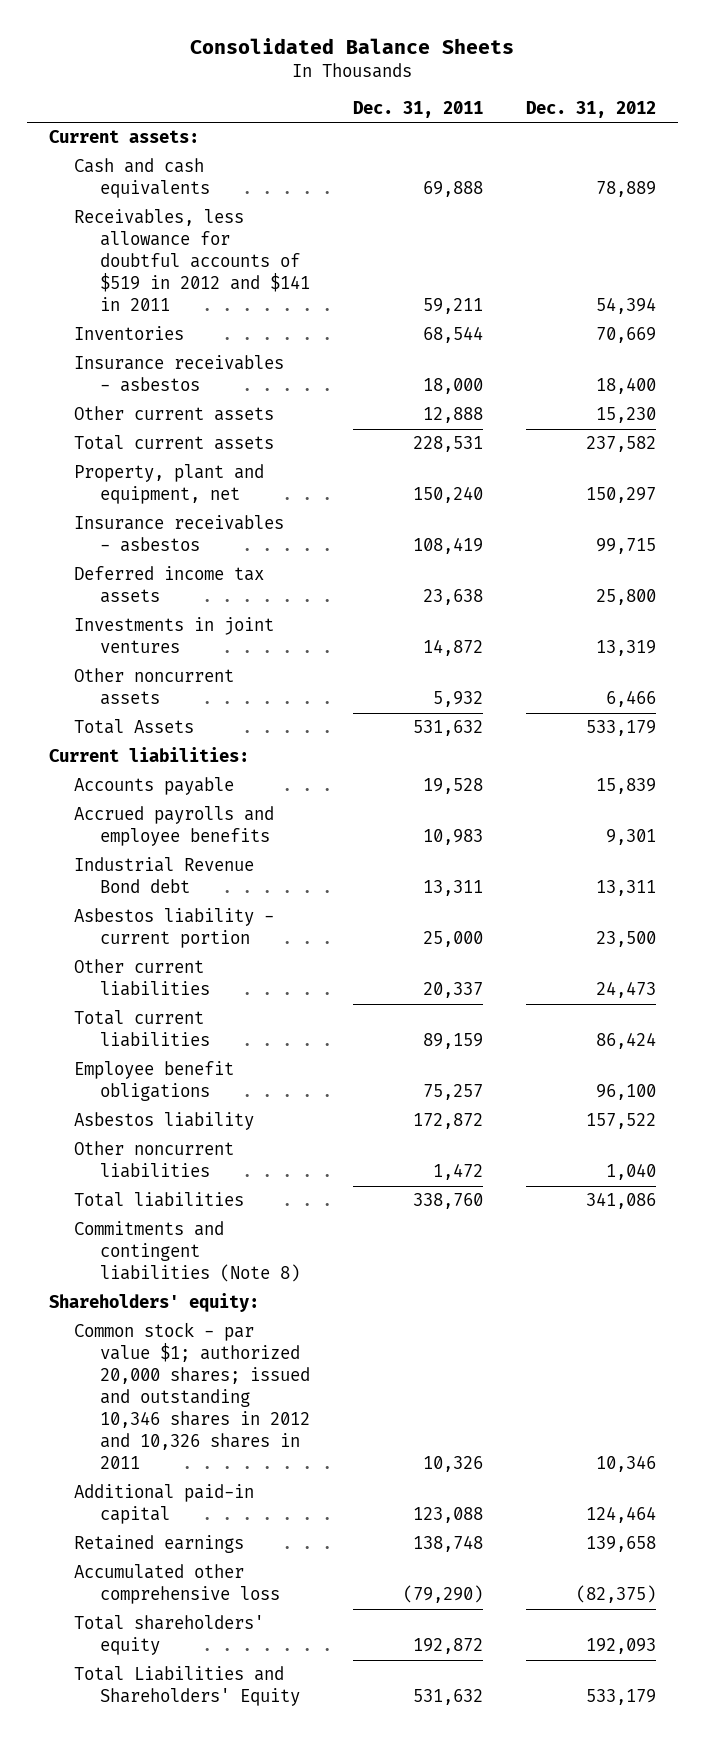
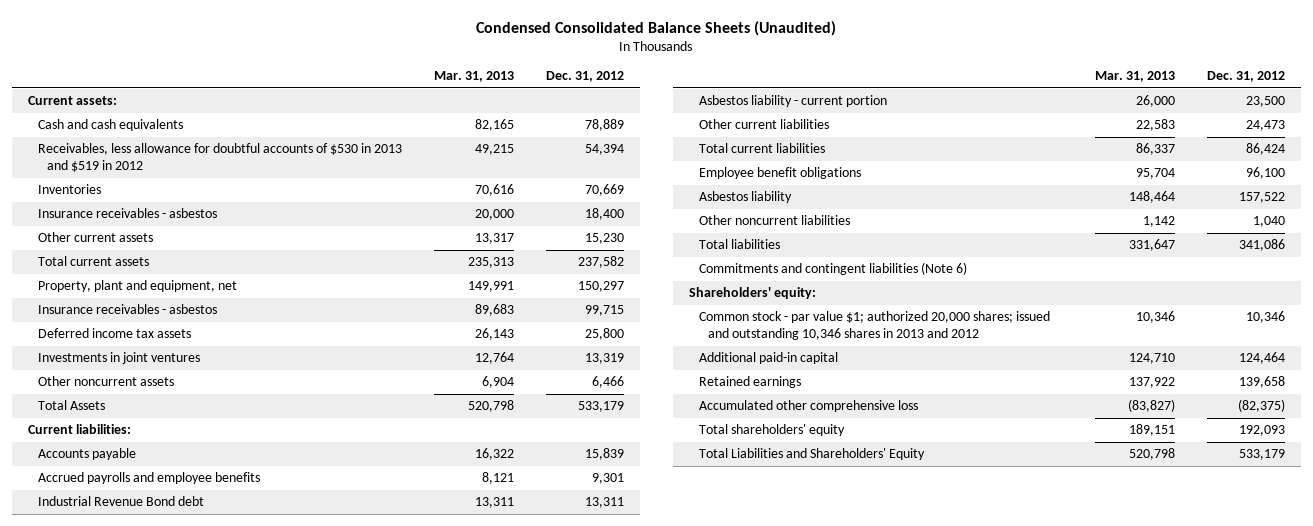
[190,37,515,54] Consolidated Balance Sheets -> [476,20,837,36] Condensed Consolidated Balance Sheets (Unaudited)
[353,100,484,118] Dec. 31, 2011 -> none
none -> [433,71,514,83] Mar. 31, 2013
[74,209,311,312] Receivables, less allowance for doubtful accounts of $519 in 2012 and $141 in 2011 -> [37,143,402,173] Receivables, less allowance for doubtful accounts of $530 in 2013 and $519 in 2012
[74,1221,301,1283] Commitments and contingent liabilities (Note 8) -> [698,262,967,276] Commitments and contingent liabilities (Note 6)
[74,1322,311,1470] Common stock - par value $1; authorized 20,000 shares; issued and outstanding 10,346 shares in 2012 and 10,326 shares in 2011 -> [698,311,1050,341] Common stock - par value $1; authorized 20,000 shares; issued and outstanding 10,346 shares in 2013 and 2012

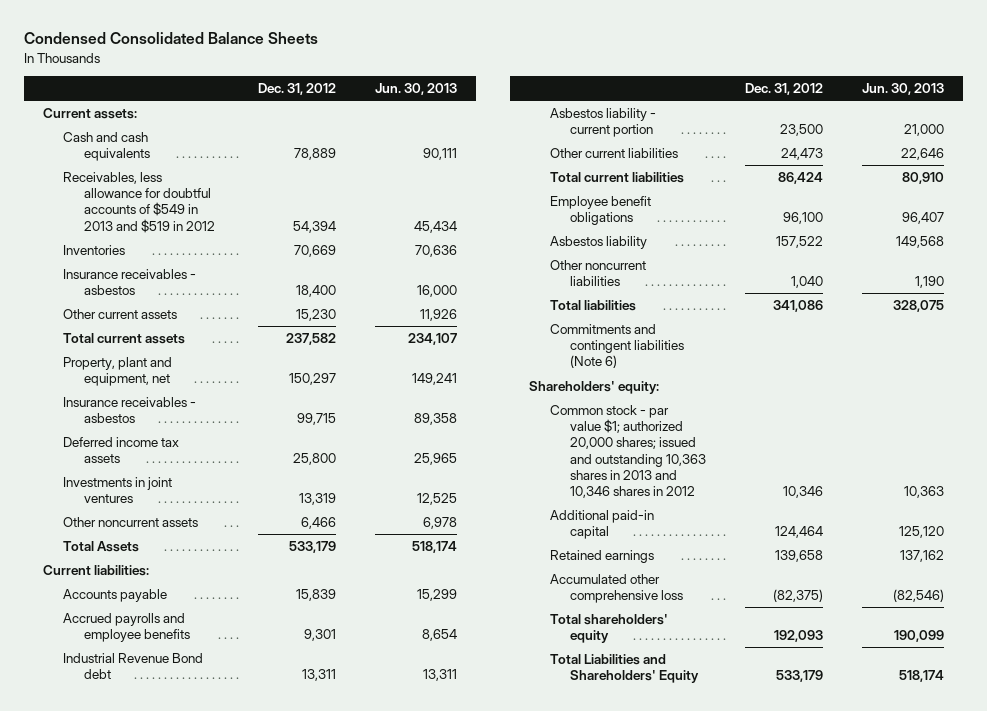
[476,20,837,36] Condensed Consolidated Balance Sheets (Unaudited) -> [23,32,318,45] Condensed Consolidated Balance Sheets
[433,71,514,83] Mar. 31, 2013 -> none
none -> [375,83,458,96] Jun. 30, 2013
[37,143,402,173] Receivables, less allowance for doubtful accounts of $530 in 2013 and $519 in 2012 -> [63,172,215,233] Receivables, less allowance for doubtful accounts of $549 in 2013 and $519 in 2012
[698,311,1050,341] Common stock - par value $1; authorized 20,000 shares; issued and outstanding 10,346 shares in 2013 and 2012 -> [549,405,707,498] Common stock - par value $1; authorized 20,000 shares; issued and outstanding 10,363 shares in 2013 and 10,346 shares in 2012

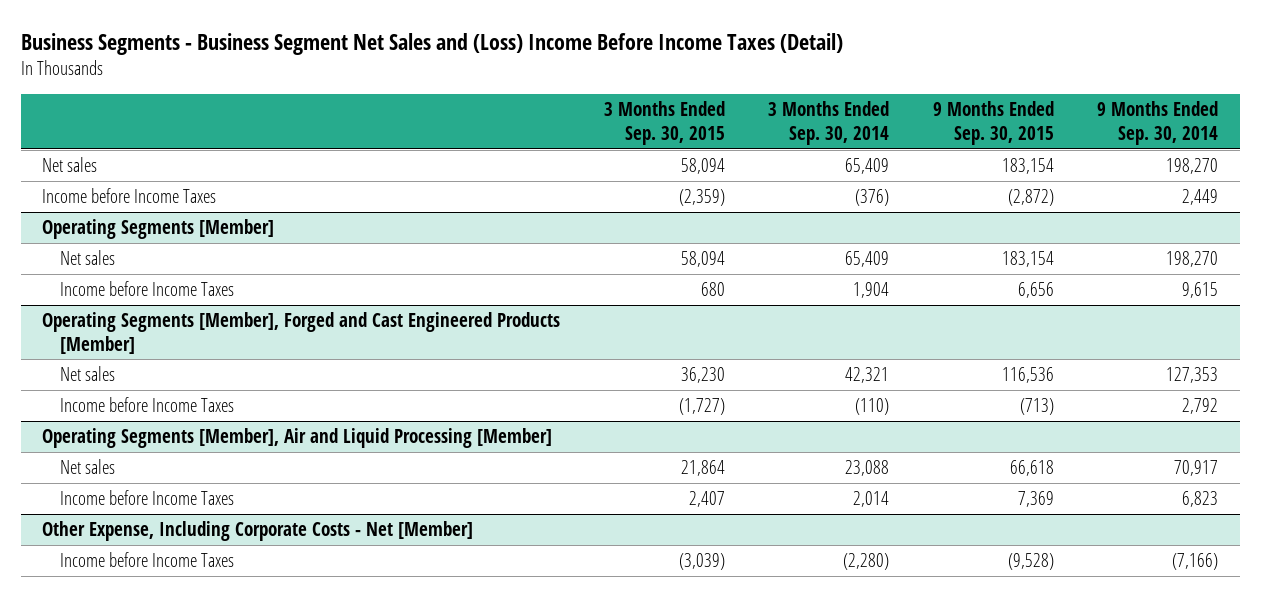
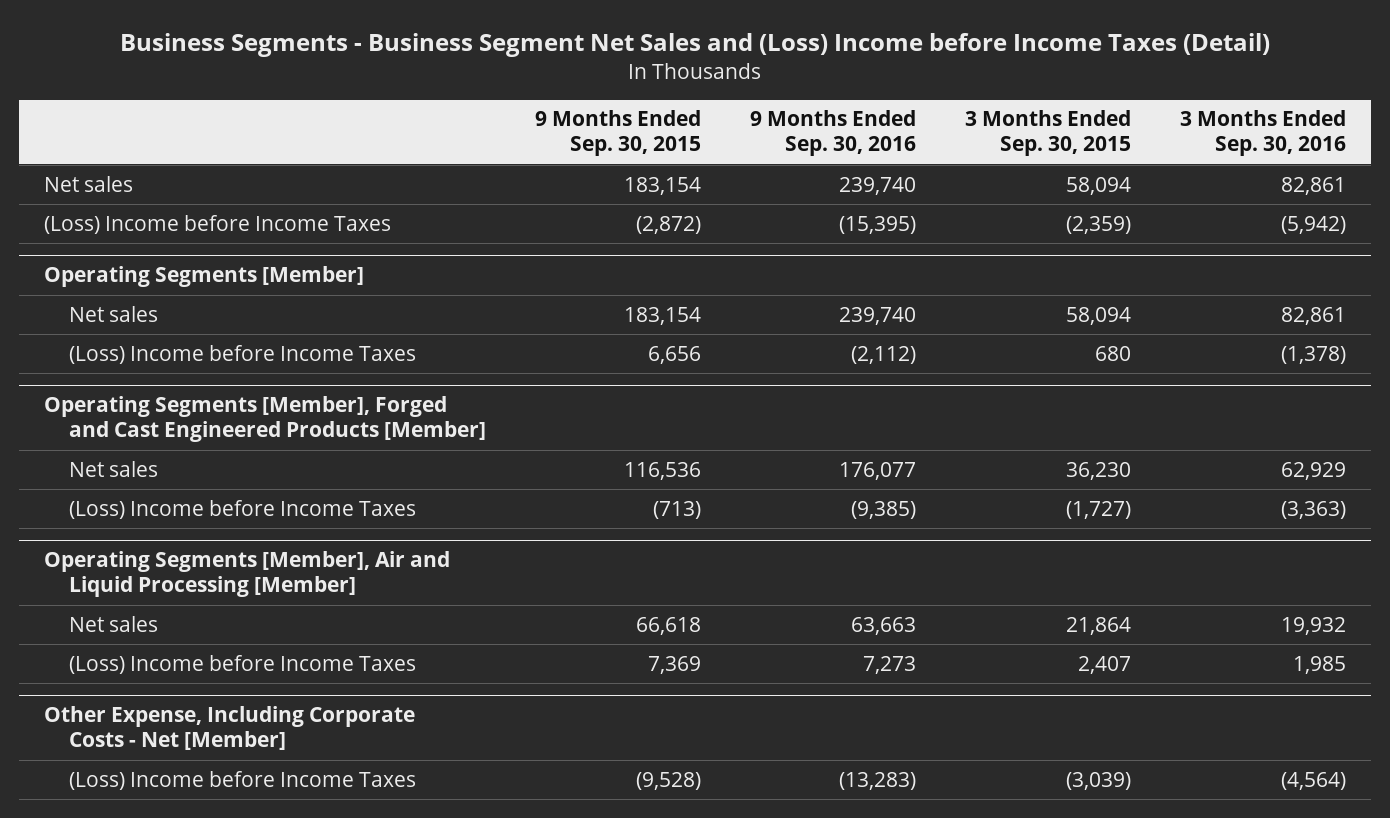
[20,32,843,55] Business Segments - Business Segment Net Sales and (Loss) Income Before Income Taxes (Detail) -> [119,33,1270,58] Business Segments - Business Segment Net Sales and (Loss) Income before Income Taxes (Detail)
[768,101,890,146] 3 Months Ended Sep. 30, 2014 -> none
[1097,101,1219,146] 9 Months Ended Sep. 30, 2014 -> none
none -> [750,110,917,157] 9 Months Ended Sep. 30, 2016
none -> [1180,110,1347,157] 3 Months Ended Sep. 30, 2016
[42,187,217,203] Income before Income Taxes -> [43,214,391,234] (Loss) Income before Income Taxes
[59,280,234,296] Income before Income Taxes -> [69,344,417,364] (Loss) Income before Income Taxes
[59,396,234,412] Income before Income Taxes -> [69,499,417,519] (Loss) Income before Income Taxes
[59,489,234,505] Income before Income Taxes -> [69,654,417,674] (Loss) Income before Income Taxes
[59,551,234,567] Income before Income Taxes -> [69,770,417,790] (Loss) Income before Income Taxes

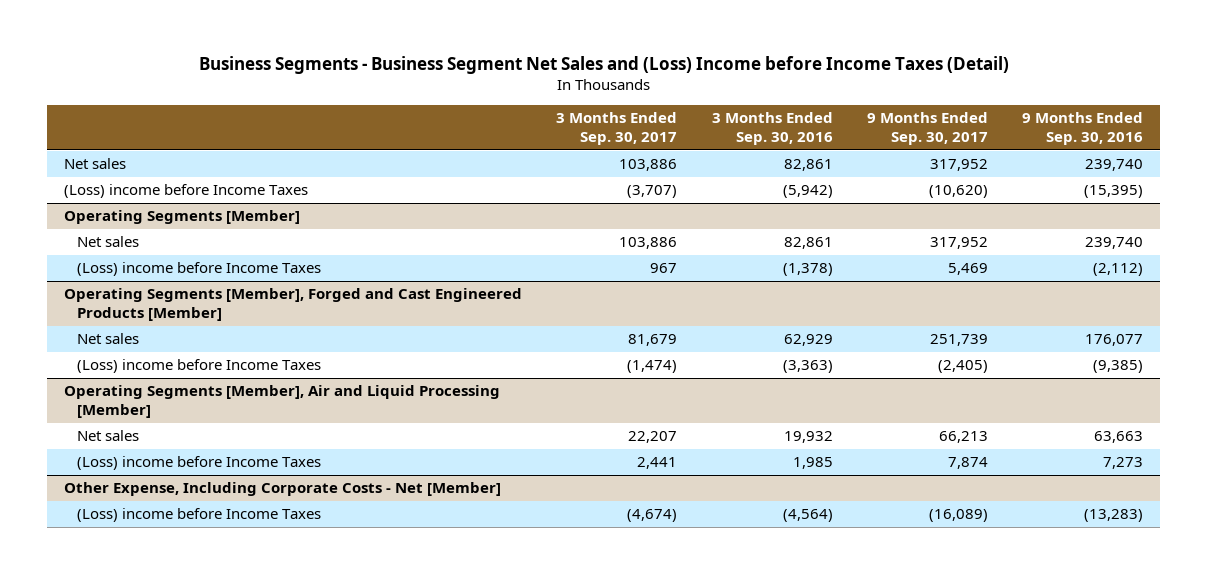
[535,110,702,157] 9 Months Ended Sep. 30, 2015 -> none
[965,110,1132,157] 3 Months Ended Sep. 30, 2015 -> none
none -> [556,112,678,145] 3 Months Ended Sep. 30, 2017
none -> [866,112,988,145] 9 Months Ended Sep. 30, 2017
[43,214,391,234] (Loss) Income before Income Taxes -> [64,184,309,199] (Loss) income before Income Taxes
[69,344,417,364] (Loss) Income before Income Taxes -> [76,262,321,277] (Loss) income before Income Taxes
[69,499,417,519] (Loss) Income before Income Taxes -> [76,359,321,374] (Loss) income before Income Taxes
[69,654,417,674] (Loss) Income before Income Taxes -> [76,456,321,471] (Loss) income before Income Taxes
[69,770,417,790] (Loss) Income before Income Taxes -> [76,508,321,523] (Loss) income before Income Taxes

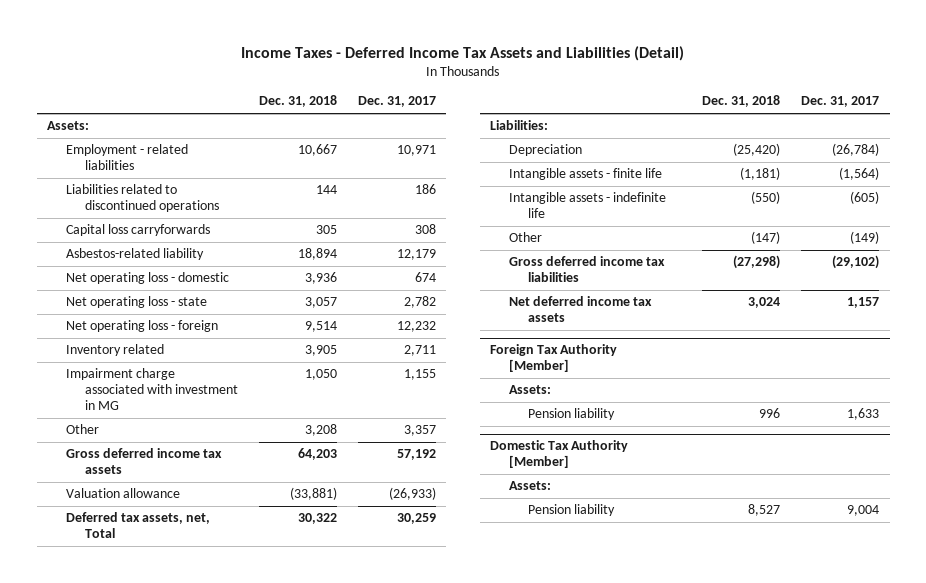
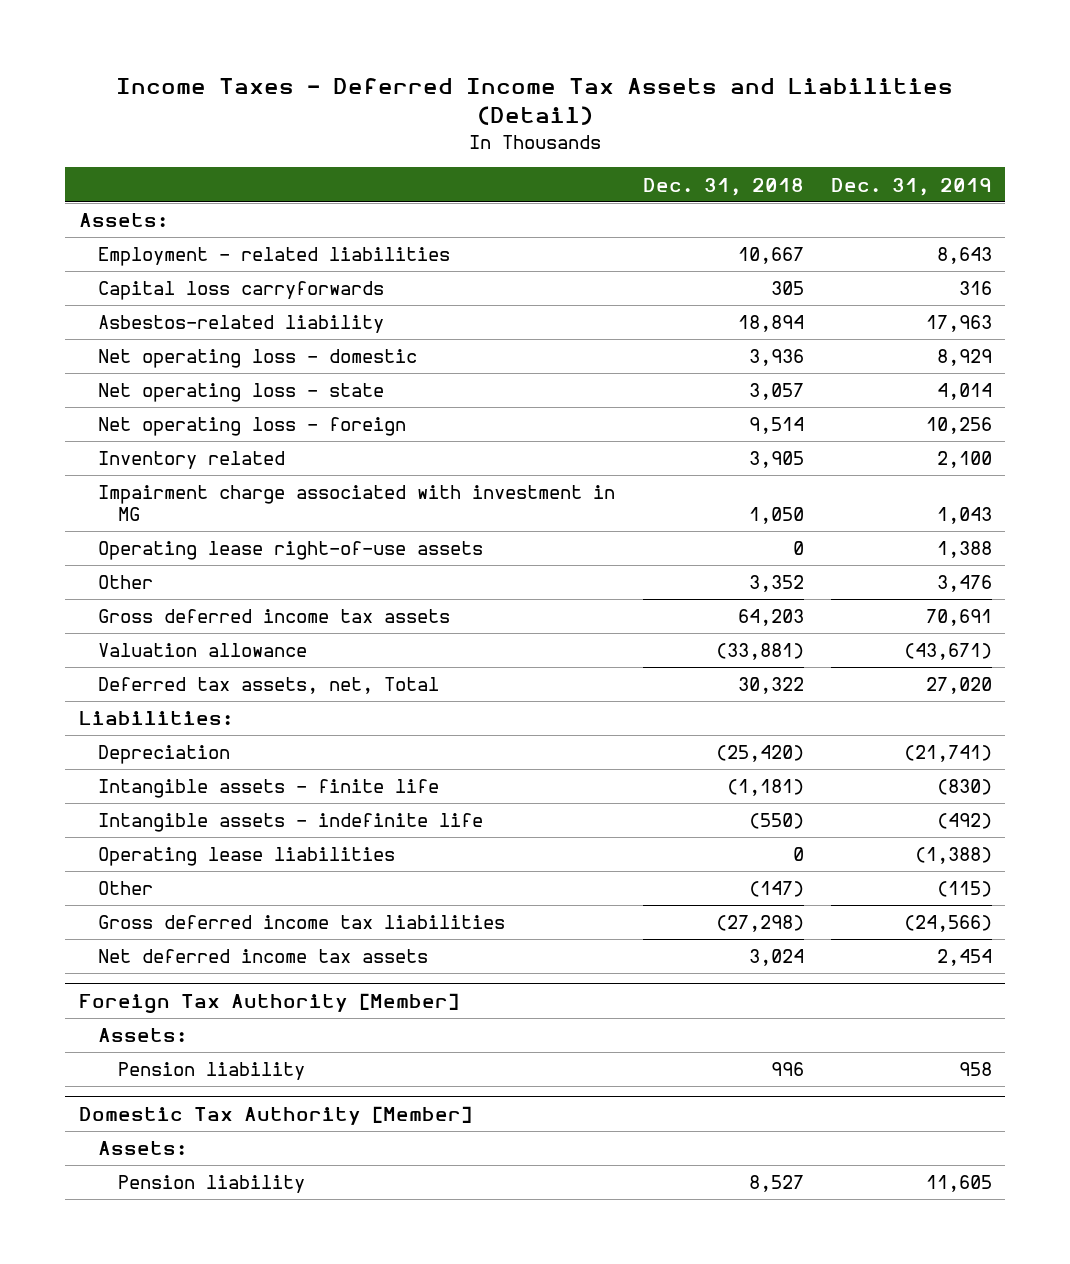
[357,96,436,108] Dec. 31, 2017 -> none
none -> [830,177,992,196] Dec. 31, 2019
[65,184,219,213] Liabilities related to discontinued operations -> none
none -> [98,541,484,561] Operating lease right-of-use assets
[304,424,337,437] 3,208 -> [748,575,804,593] 3,352
none -> [98,847,396,867] Operating lease liabilities

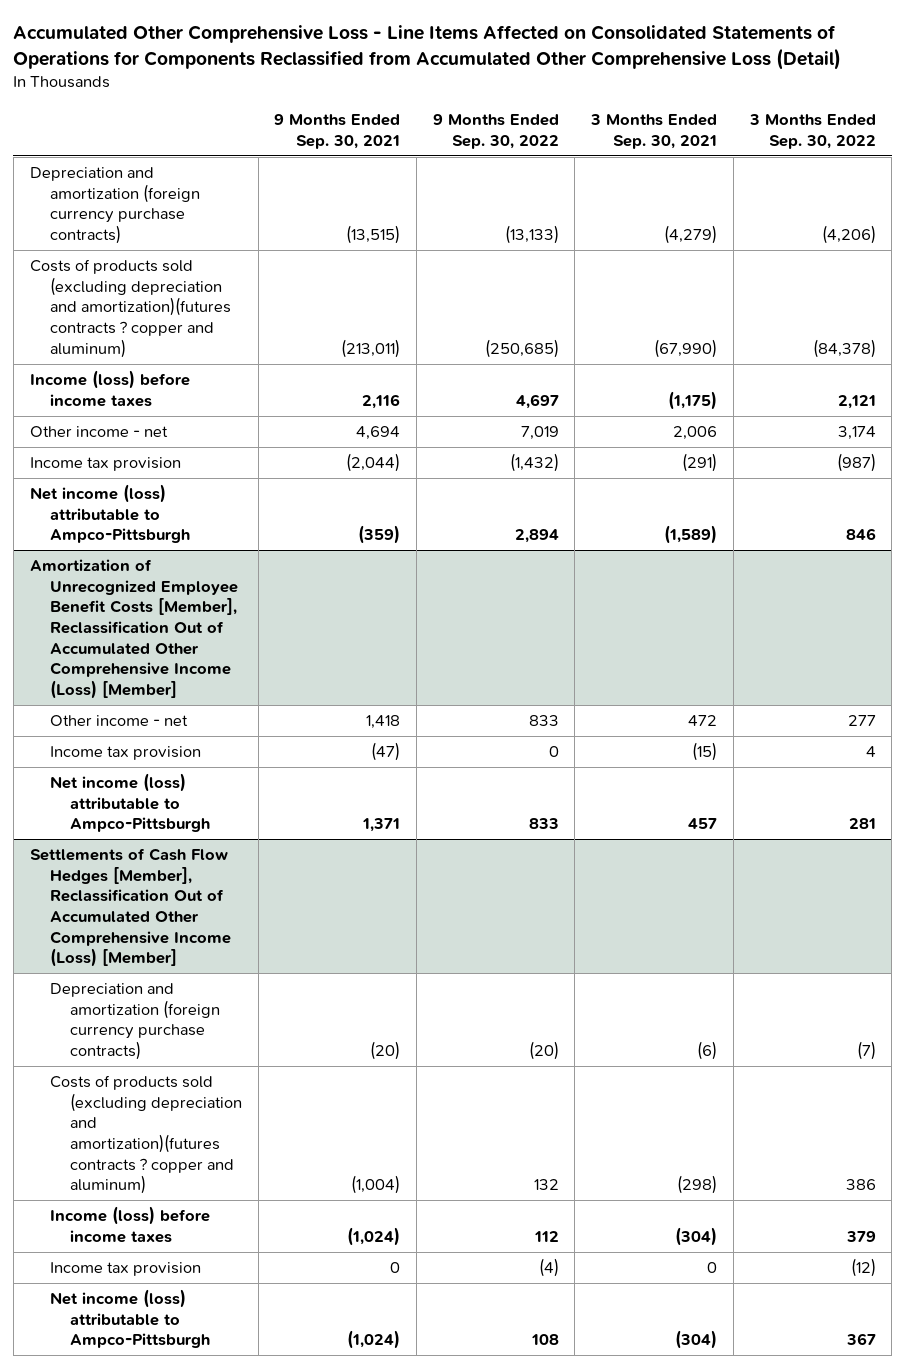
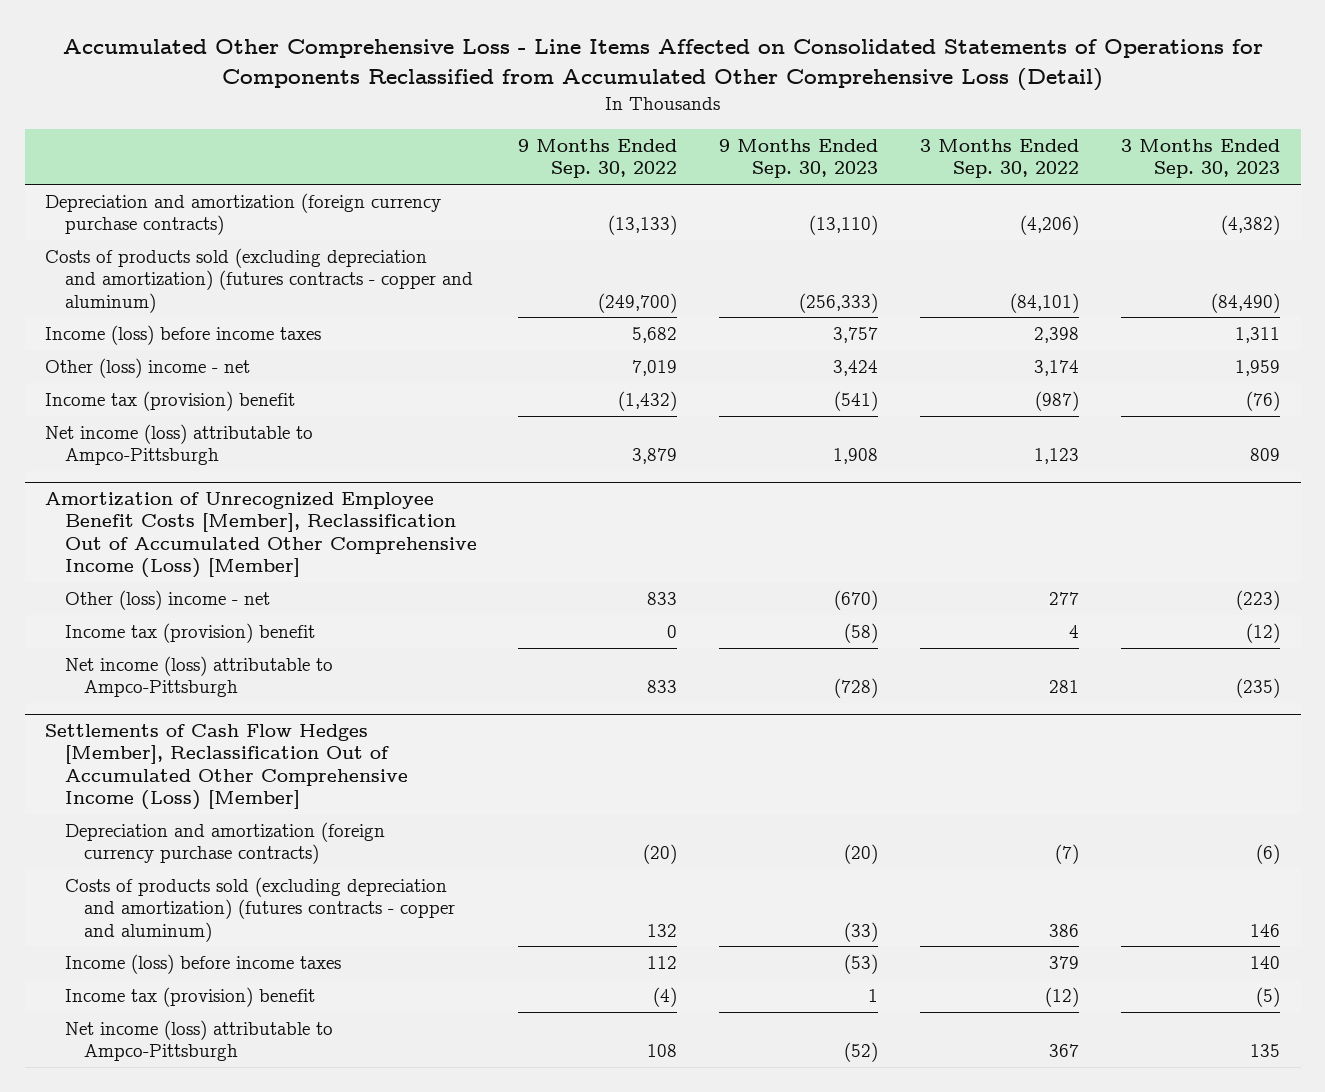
[274,114,401,149] 9 Months Ended Sep. 30, 2021 -> none
[590,114,718,149] 3 Months Ended Sep. 30, 2021 -> none
none -> [719,138,879,179] 9 Months Ended Sep. 30, 2023
none -> [1120,138,1280,179] 3 Months Ended Sep. 30, 2023
[29,259,231,358] Costs of products sold (excluding depreciation and amortization)(futures contracts ? copper and aluminum) -> [45,248,473,313] Costs of products sold (excluding depreciation and amortization) (futures contracts - copper and aluminum)
[484,338,559,358] (250,685) -> [598,292,678,313] (249,700)
[812,338,876,358] (84,378) -> [1010,292,1080,313] (84,101)
[515,393,559,409] 4,697 -> [632,327,678,344] 5,682
[837,394,876,409] 2,121 -> [1034,327,1080,344] 2,398
[29,426,168,438] Other income - net -> [45,358,251,379] Other (loss) income - net
[29,457,181,472] Income tax provision -> [45,391,296,412] Income tax (provision) benefit
[514,529,559,544] 2,894 -> [632,448,678,465] 3,879
[845,528,876,541] 846 -> [1034,448,1080,465] 1,123
[49,715,188,727] Other income - net -> [64,590,270,611] Other (loss) income - net
[49,746,201,761] Income tax provision -> [64,623,315,644] Income tax (provision) benefit
[49,1075,242,1195] Costs of products sold (excluding depreciation and amortization)(futures contracts ? copper and aluminum) -> [64,877,455,942] Costs of products sold (excluding depreciation and amortization) (futures contracts - copper and aluminum)
[49,1262,201,1277] Income tax provision -> [64,987,315,1008] Income tax (provision) benefit

